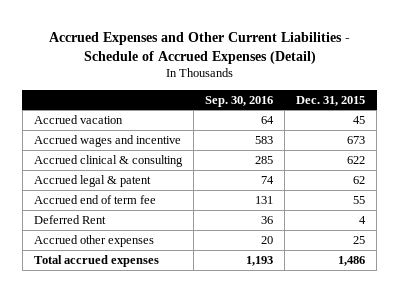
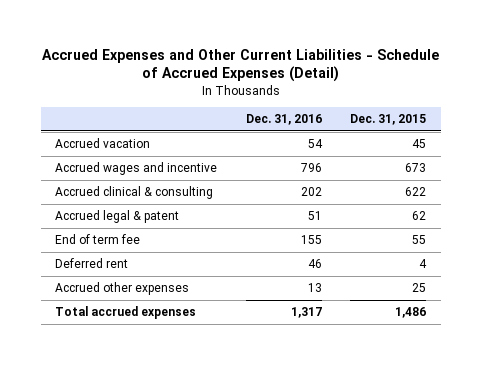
[205,95,274,107] Sep. 30, 2016 -> none
none -> [245,114,322,126] Dec. 31, 2016
[34,194,157,204] Accrued end of term fee -> [54,234,140,245] End of term fee
[34,214,107,224] Deferred Rent -> [54,258,128,269] Deferred rent

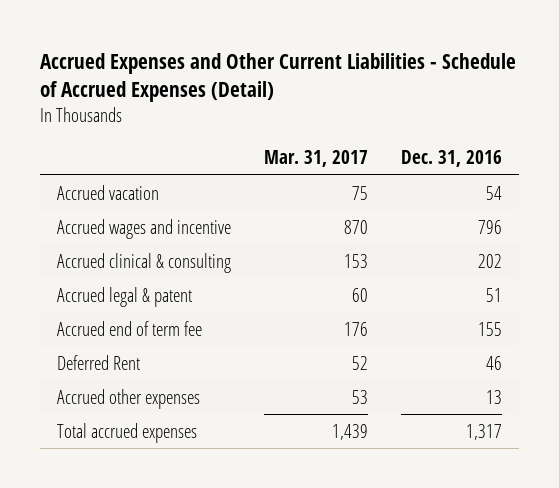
[350,114,427,126] Dec. 31, 2015 -> none
none -> [264,150,369,168] Mar. 31, 2017
[54,234,140,245] End of term fee -> [56,320,202,336] Accrued end of term fee
[54,258,128,269] Deferred rent -> [56,354,140,370] Deferred Rent

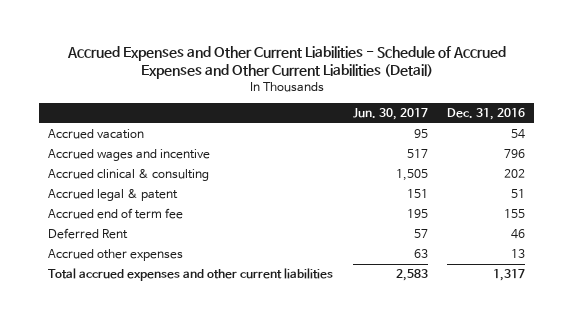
[40,52,517,103] Accrued Expenses and Other Current Liabilities - Schedule of Accrued Expenses (Detail) -> [66,45,506,80] Accrued Expenses and Other Current Liabilities - Schedule of Accrued Expenses and Other Current Liabilities (Detail)
[264,150,369,168] Mar. 31, 2017 -> none
none -> [352,107,428,120] Jun. 30, 2017
[56,422,197,443] Total accrued expenses -> [48,268,334,282] Total accrued expenses and other current liabilities

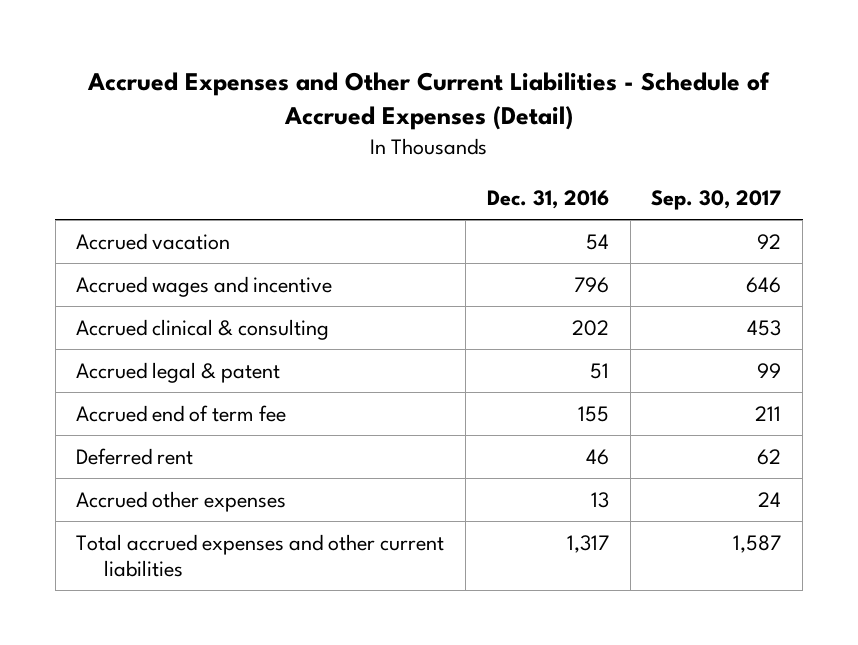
[66,45,506,80] Accrued Expenses and Other Current Liabilities - Schedule of Accrued Expenses and Other Current Liabilities (Detail) -> [86,71,770,131] Accrued Expenses and Other Current Liabilities - Schedule of Accrued Expenses (Detail)
[352,107,428,120] Jun. 30, 2017 -> none
none -> [651,190,782,211] Sep. 30, 2017
[48,228,129,240] Deferred Rent -> [76,447,194,465] Deferred rent

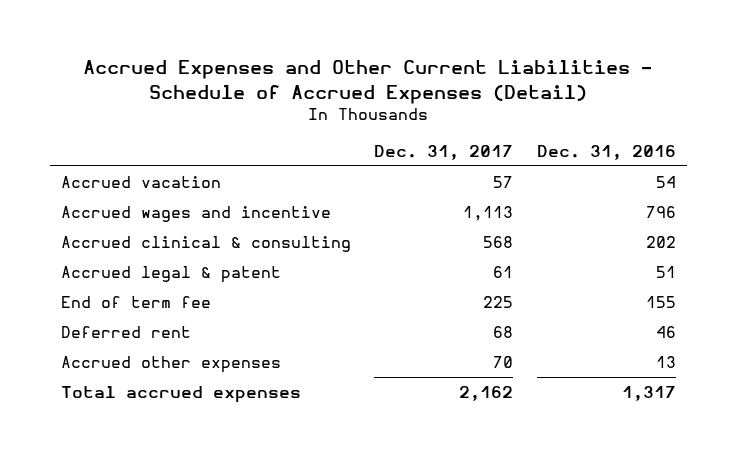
[651,190,782,211] Sep. 30, 2017 -> none
none -> [374,144,514,160] Dec. 31, 2017
[76,404,287,422] Accrued end of term fee -> [61,295,212,308] End of term fee
[76,533,445,577] Total accrued expenses and other current liabilities -> [61,385,302,403] Total accrued expenses

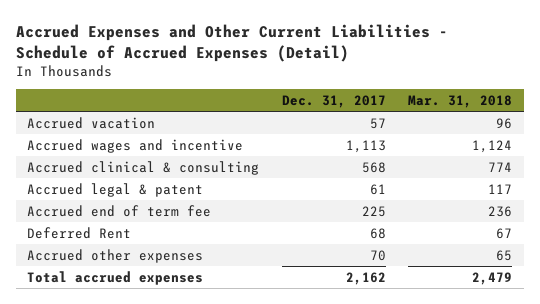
[536,144,676,160] Dec. 31, 2016 -> none
none -> [408,94,513,108] Mar. 31, 2018
[61,295,212,308] End of term fee -> [27,204,212,217] Accrued end of term fee
[61,325,192,338] Deferred rent -> [27,226,132,239] Deferred Rent

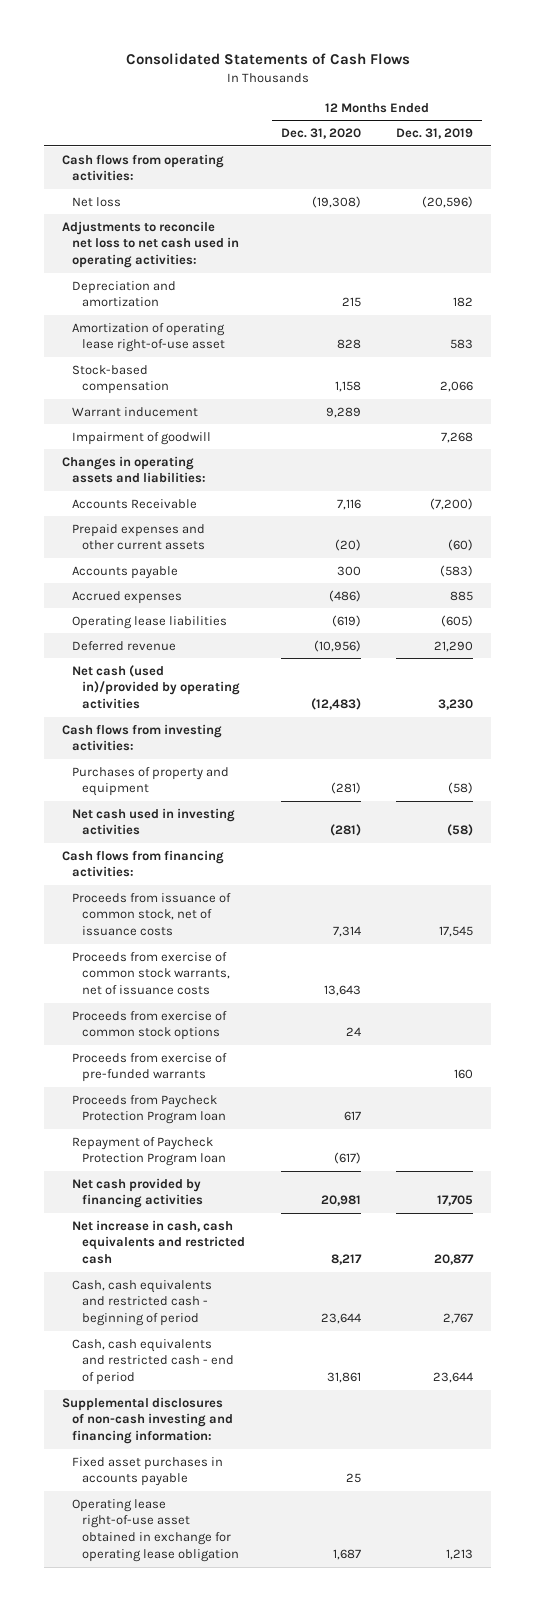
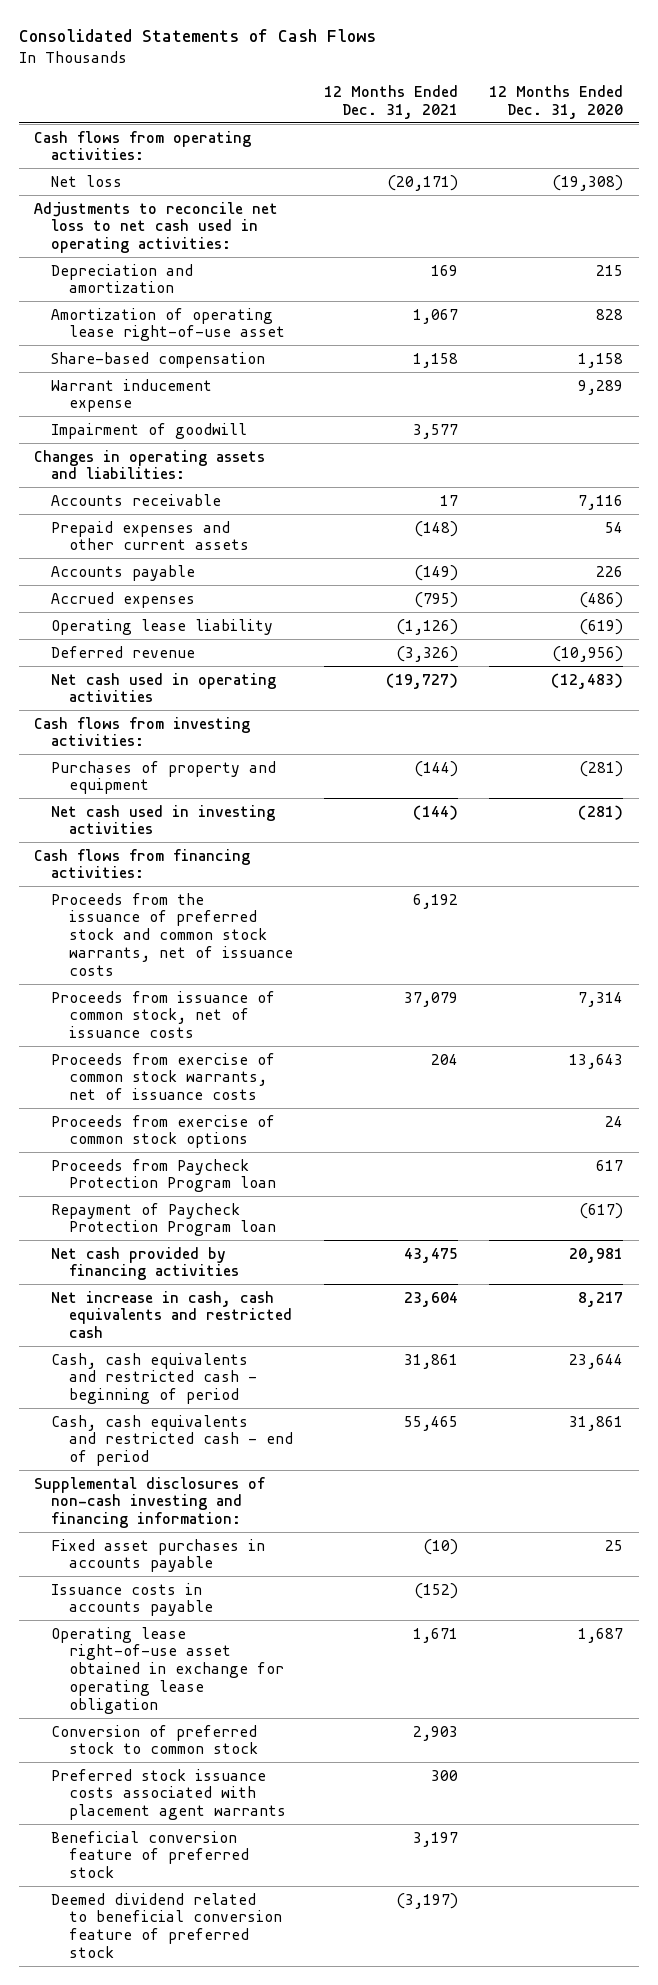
[396,128,474,140] Dec. 31, 2019 -> none
none -> [324,84,459,119] 12 Months Ended Dec. 31, 2021
[72,364,169,395] Stock-based compensation -> [51,351,266,368] Share-based compensation
[72,406,199,417] Warrant inducement -> [51,378,213,413] Warrant inducement expense
[72,498,198,509] Accounts Receivable -> [51,493,222,506] Accounts receivable
[334,539,361,552] (20) -> [605,521,624,533] 54
[336,565,361,576] 300 -> [596,565,624,577] 226
[72,615,228,629] Operating lease liabilities -> [51,618,274,635] Operating lease liability
[72,664,240,710] Net cash (used in)/provided by operating activities -> [51,672,277,703] Net cash used in operating activities
none -> [51,892,293,977] Proceeds from the issuance of preferred stock and common stock warrants, net of issuance costs
[72,1052,228,1083] Proceeds from exercise of pre-funded warrants -> none
none -> [51,1582,213,1617] Issuance costs in accounts payable
none -> [51,1724,258,1755] Conversion of preferred stock to common stock
none -> [51,1768,286,1821] Preferred stock issuance costs associated with placement agent warrants
none -> [51,1830,249,1879] Beneficial conversion feature of preferred stock
none -> [51,1892,282,1959] Deemed dividend related to beneficial conversion feature of preferred stock

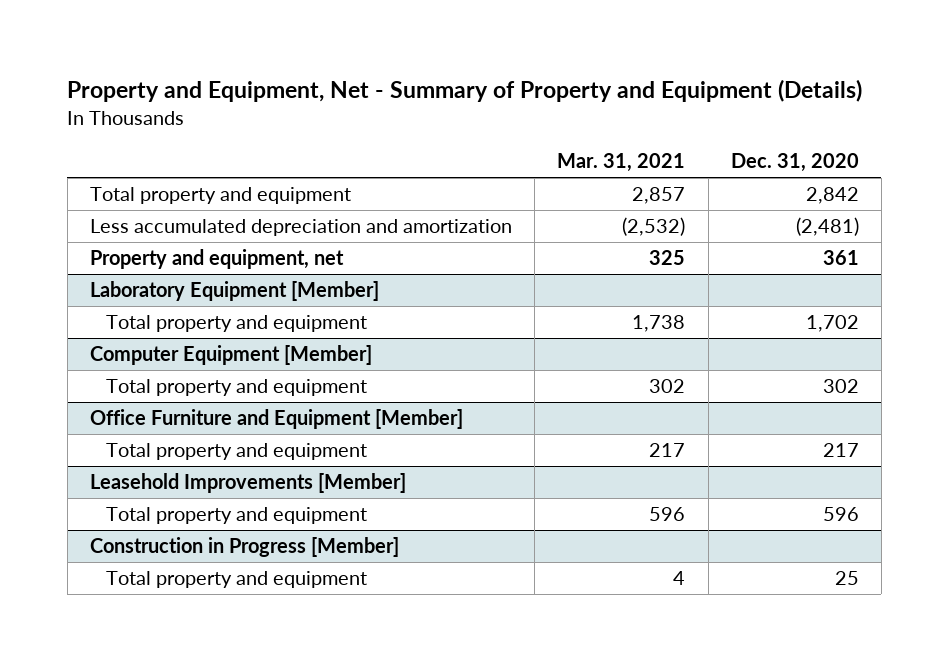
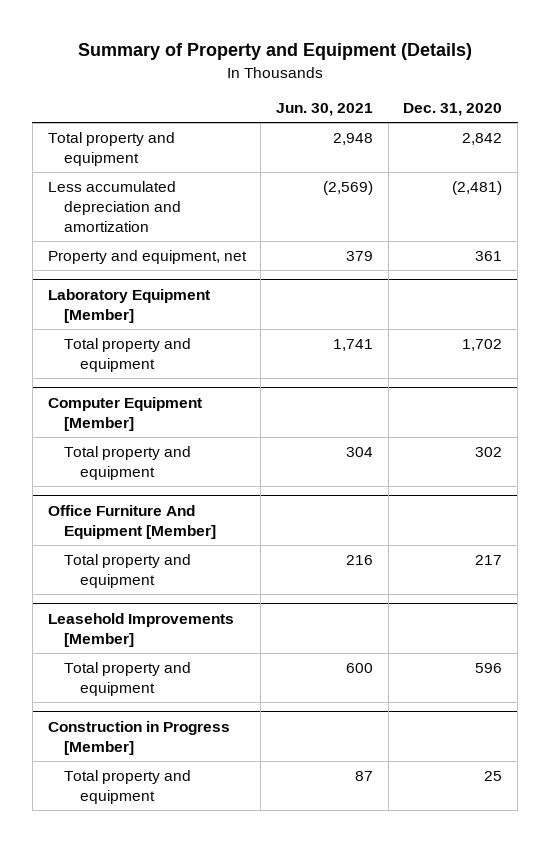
[67,79,863,103] Property and Equipment, Net - Summary of Property and Equipment (Details) -> [77,43,472,61] Summary of Property and Equipment (Details)
[557,153,686,173] Mar. 31, 2021 -> none
none -> [275,103,373,117] Jun. 30, 2021
[89,409,463,430] Office Furniture and Equipment [Member] -> [47,505,216,539] Office Furniture And Equipment [Member]

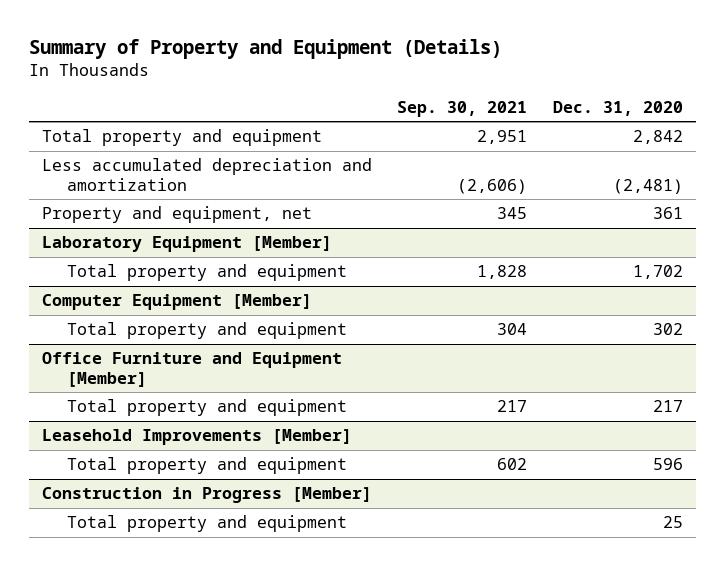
[275,103,373,117] Jun. 30, 2021 -> none
none -> [397,100,528,117] Sep. 30, 2021
[47,505,216,539] Office Furniture And Equipment [Member] -> [41,352,342,387] Office Furniture and Equipment [Member]

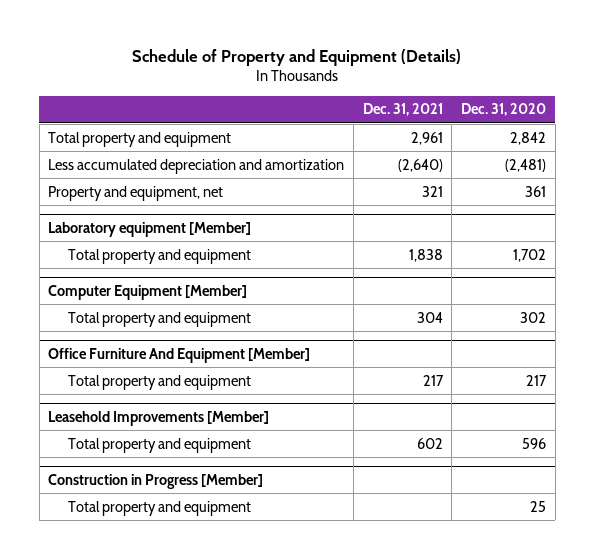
[28,39,502,60] Summary of Property and Equipment (Details) -> [132,48,462,66] Schedule of Property and Equipment (Details)
[397,100,528,117] Sep. 30, 2021 -> none
none -> [362,103,443,117] Dec. 31, 2021
[41,236,332,253] Laboratory Equipment [Member] -> [48,221,252,237] Laboratory equipment [Member]
[41,352,342,387] Office Furniture and Equipment [Member] -> [48,347,311,363] Office Furniture And Equipment [Member]

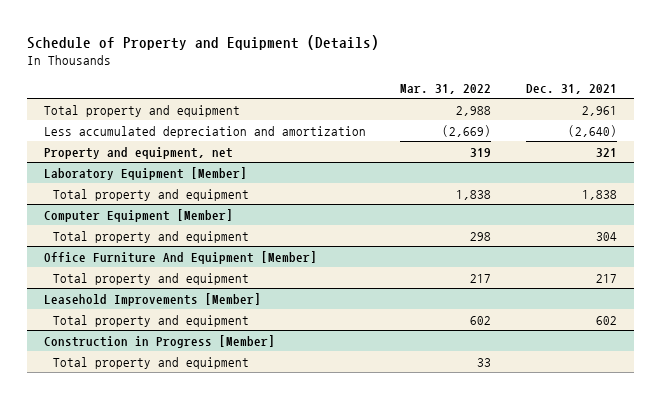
[461,103,547,117] Dec. 31, 2020 -> none
none -> [400,83,492,94] Mar. 31, 2022
[48,221,252,237] Laboratory equipment [Member] -> [43,166,247,180] Laboratory Equipment [Member]

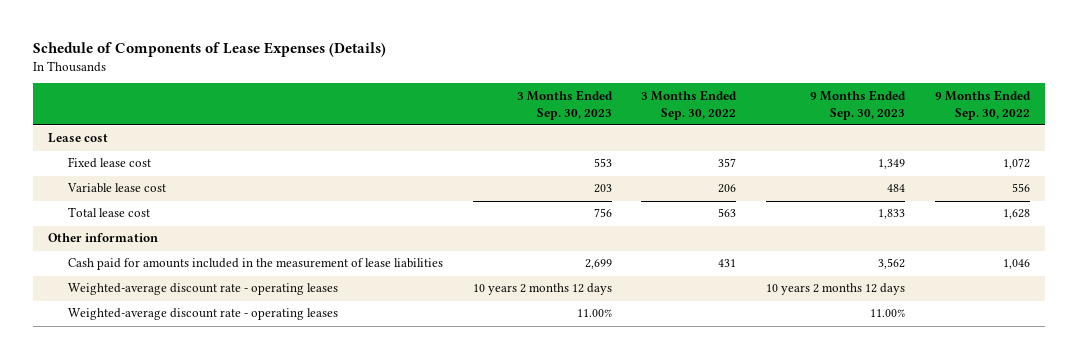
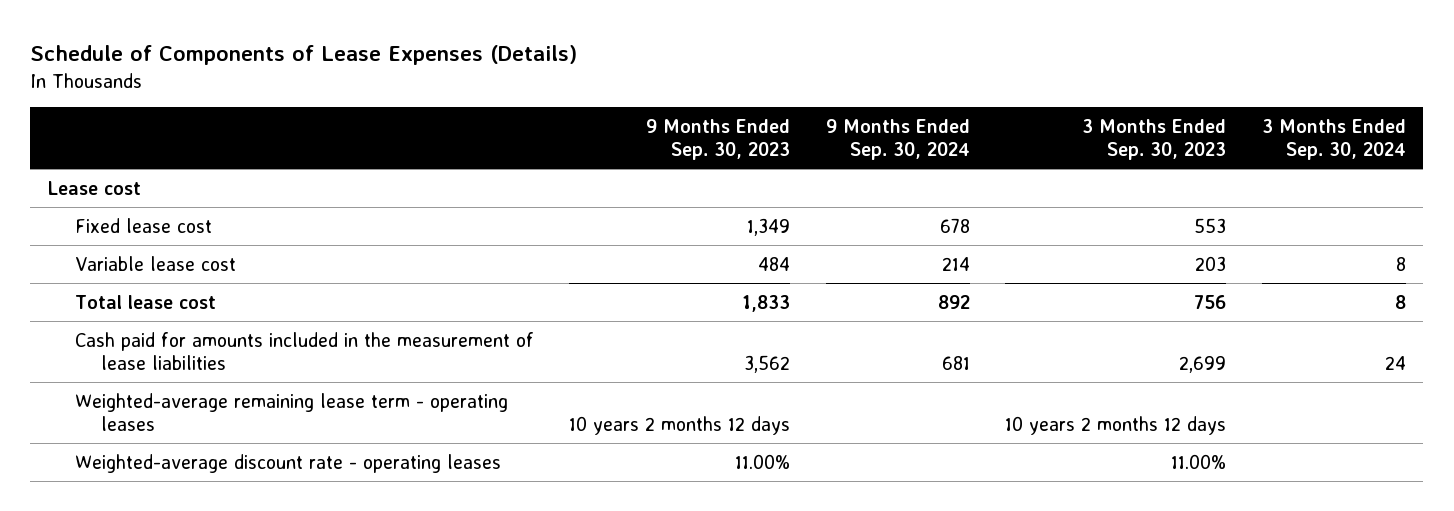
[641,89,738,120] 3 Months Ended Sep. 30, 2022 -> none
[934,89,1031,120] 9 Months Ended Sep. 30, 2022 -> none
none -> [825,119,970,160] 9 Months Ended Sep. 30, 2024
none -> [1261,119,1406,160] 3 Months Ended Sep. 30, 2024
[47,233,158,243] Other information -> none
[67,283,338,296] Weighted-average discount rate - operating leases -> [74,392,508,431] Weighted-average remaining lease term - operating leases

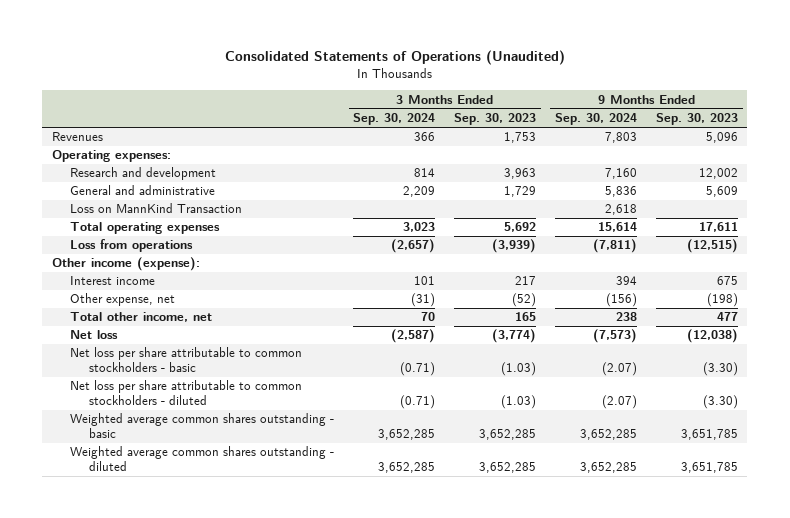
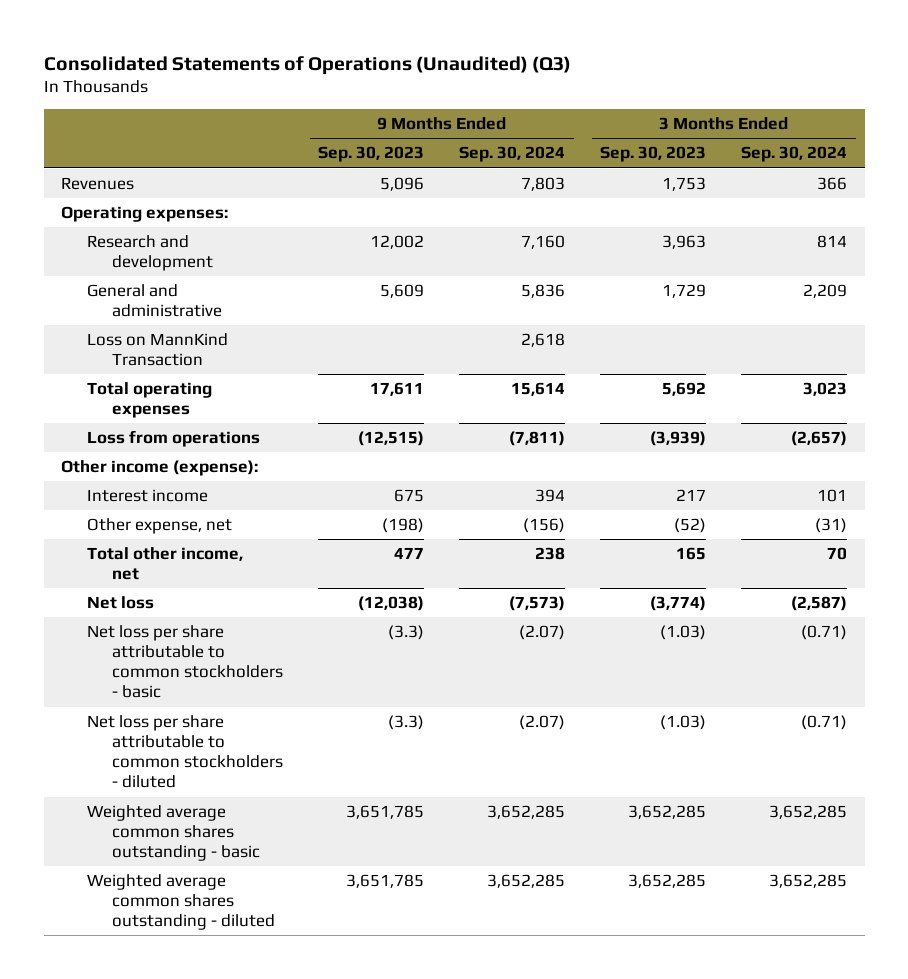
[224,50,565,66] Consolidated Statements of Operations (Unaudited) -> [43,55,571,75] Consolidated Statements of Operations (Unaudited) (Q3)
[702,362,738,377] (3.30) -> [388,625,425,641] (3.3)
[702,395,738,410] (3.30) -> [388,715,425,731] (3.3)

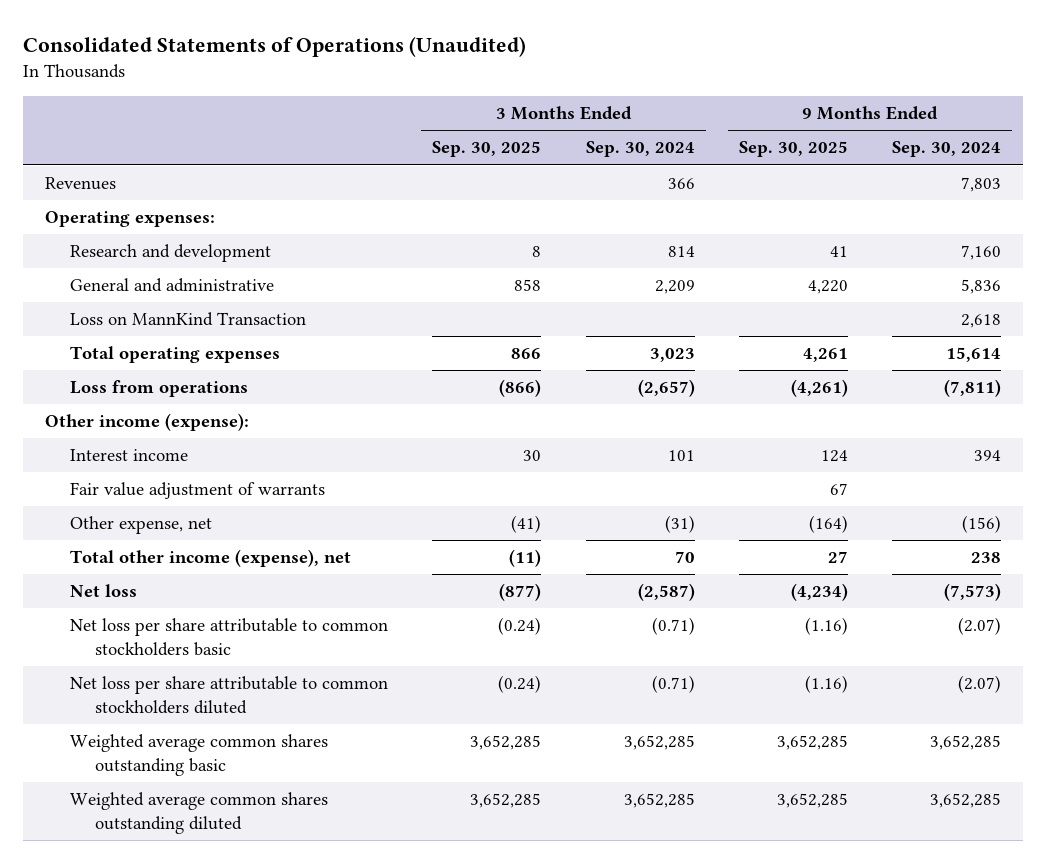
[43,55,571,75] Consolidated Statements of Operations (Unaudited) (Q3) -> [23,36,527,58] Consolidated Statements of Operations (Unaudited)
[318,146,425,163] Sep. 30, 2023 -> none
[600,146,707,163] Sep. 30, 2023 -> none
none -> [432,141,542,158] Sep. 30, 2025
none -> [738,141,848,158] Sep. 30, 2025
none -> [70,482,326,500] Fair value adjustment of warrants
[86,547,243,581] Total other income, net -> [70,549,352,568] Total other income (expense), net
[86,625,284,699] Net loss per share attributable to common stockholders - basic -> [70,618,389,657] Net loss per share attributable to common stockholders basic
[86,715,284,789] Net loss per share attributable to common stockholders - diluted -> [70,676,389,715] Net loss per share attributable to common stockholders diluted
[86,805,261,862] Weighted average common shares outstanding - basic -> [70,734,329,777] Weighted average common shares outstanding basic
[86,874,276,931] Weighted average common shares outstanding - diluted -> [70,792,329,835] Weighted average common shares outstanding diluted

